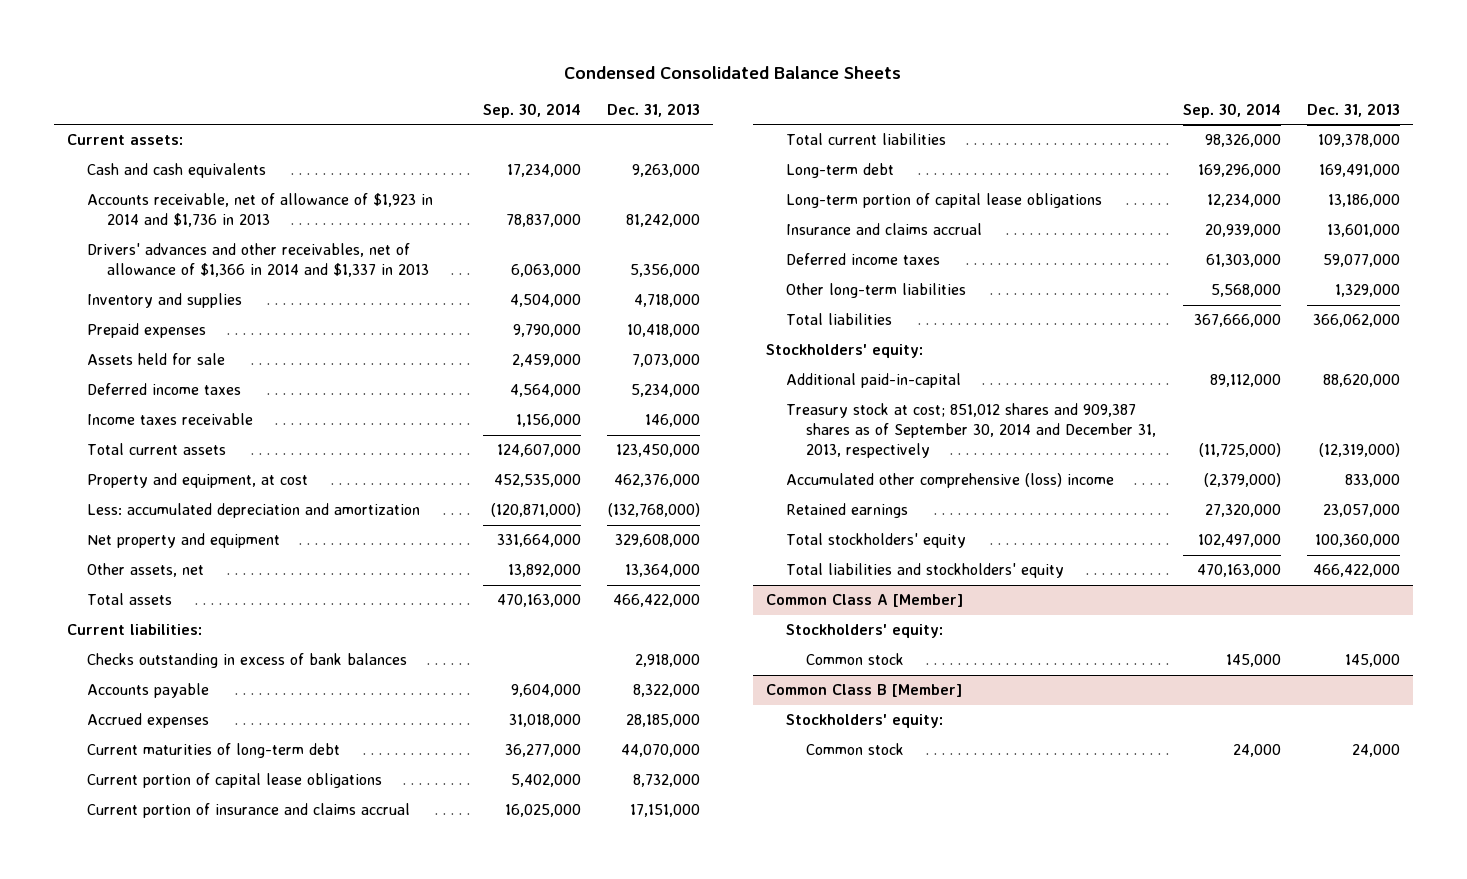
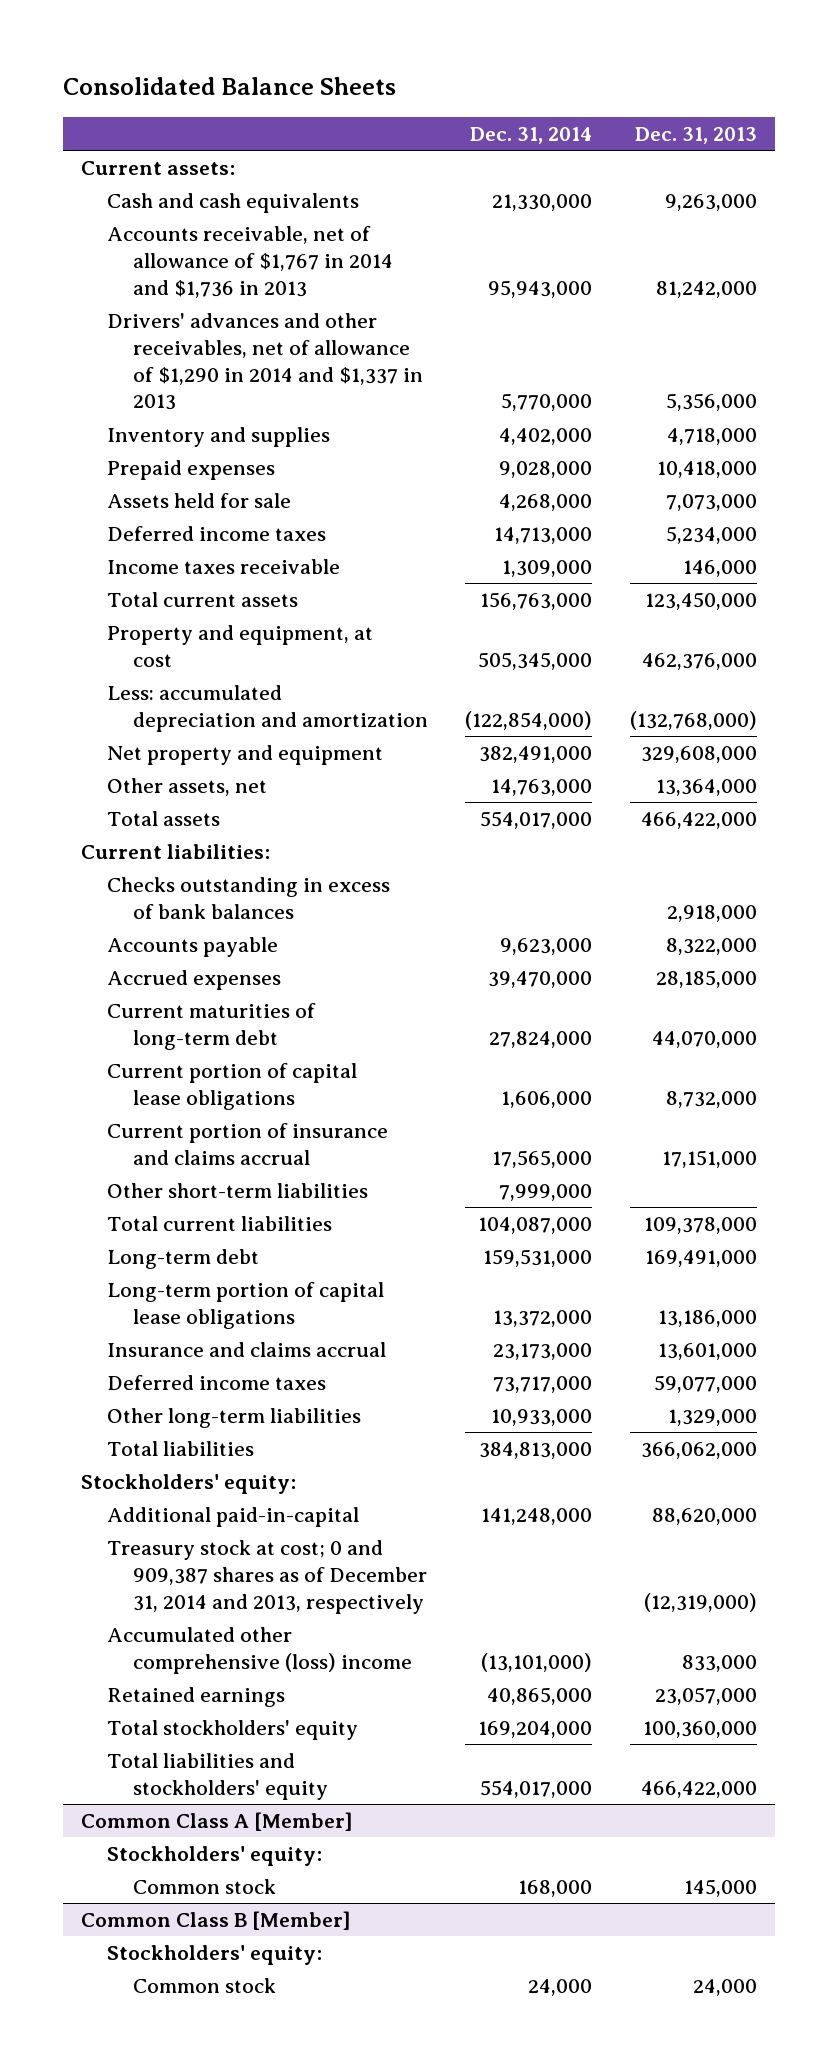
[564,65,902,79] Condensed Consolidated Balance Sheets -> [62,77,396,96] Consolidated Balance Sheets
[482,102,581,118] Sep. 30, 2014 -> none
none -> [470,126,593,144] Dec. 31, 2014
[86,193,433,228] Accounts receivable, net of allowance of $1,923 in 2014 and $1,736 in 2013 -> [107,226,393,298] Accounts receivable, net of allowance of $1,767 in 2014 and $1,736 in 2013
[86,243,429,278] Drivers' advances and other receivables, net of allowance of $1,366 in 2014 and $1,337 in 2013 -> [107,313,423,411] Drivers' advances and other receivables, net of allowance of $1,290 in 2014 and $1,337 in 2013
none -> [107,1183,369,1199] Other short-term liabilities
[786,403,1157,459] Treasury stock at cost; 851,012 shares and 909,387 shares as of September 30, 2014 and December 31, 2013, respectively -> [107,1540,427,1614] Treasury stock at cost; 0 and 909,387 shares as of December 31, 2014 and 2013, respectively

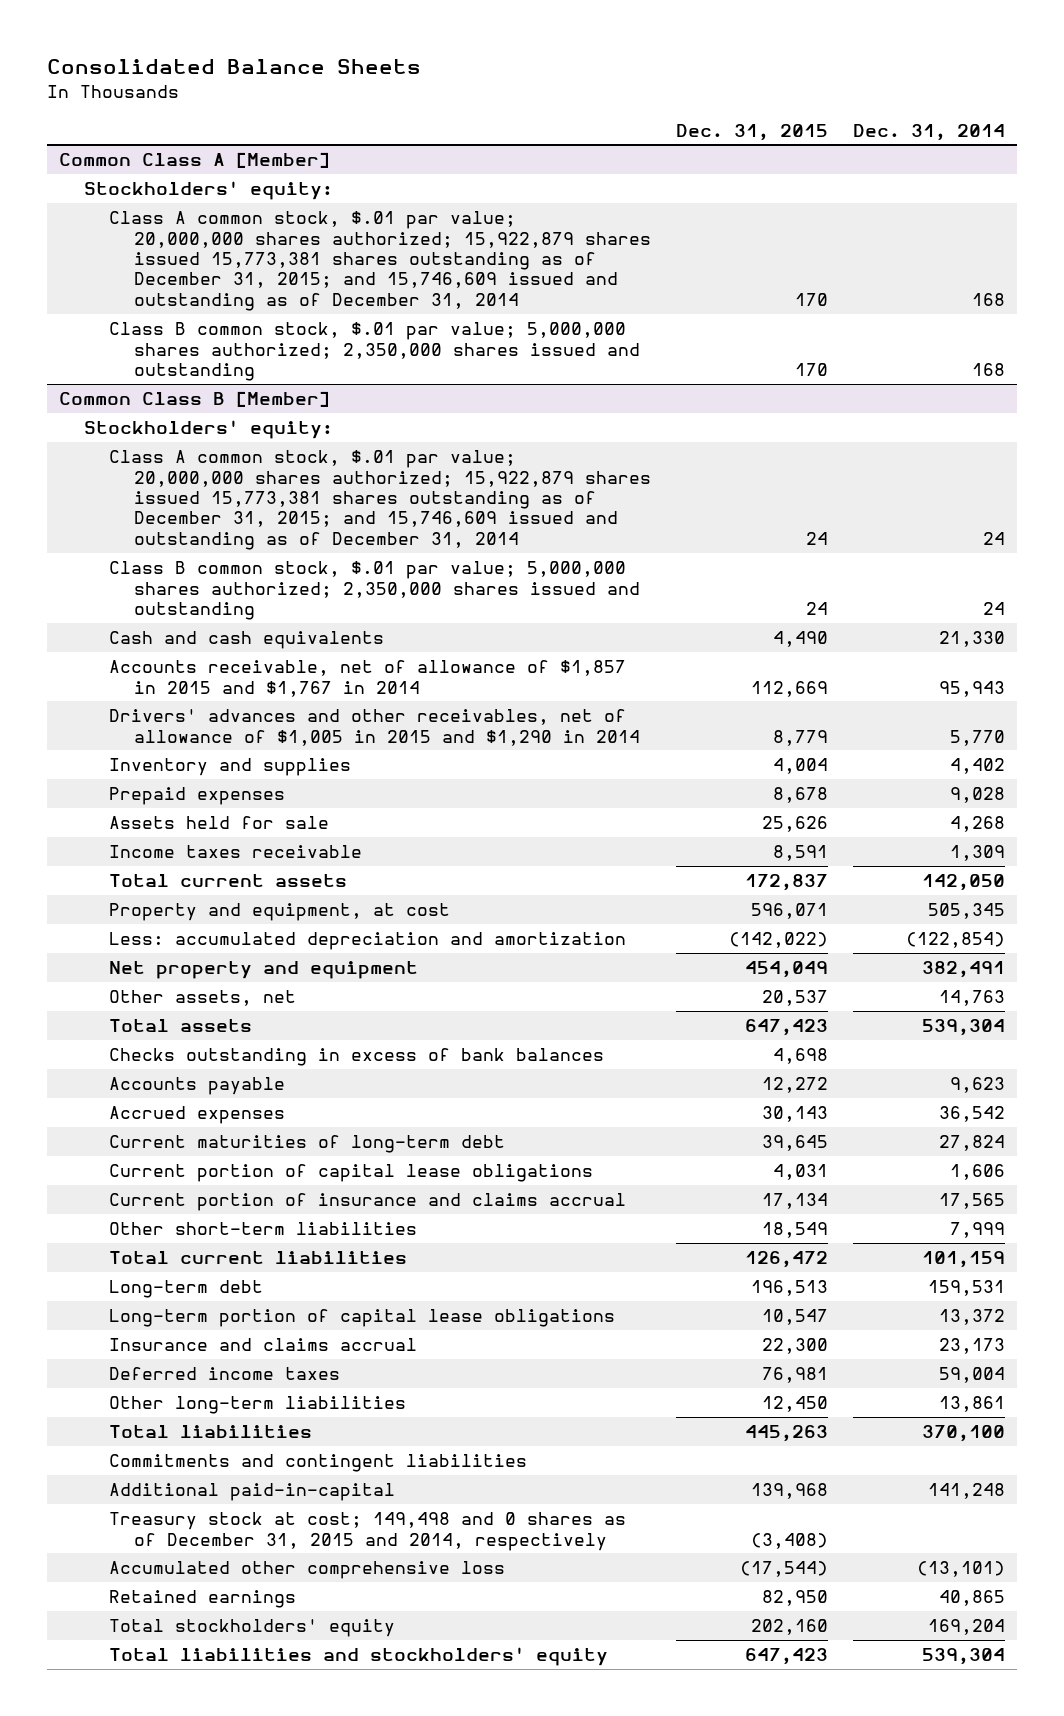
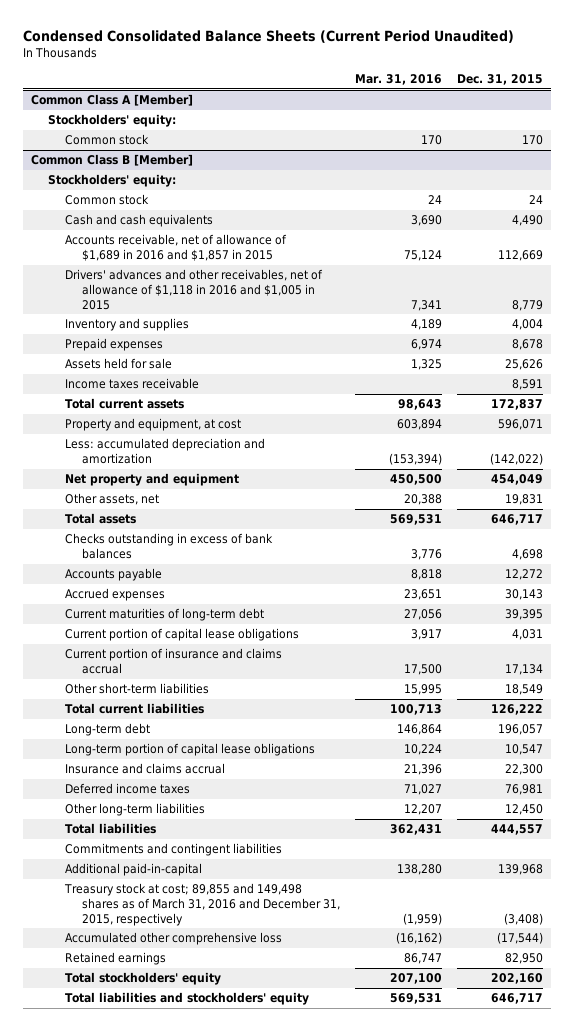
[46,59,421,75] Consolidated Balance Sheets -> [23,30,515,44] Condensed Consolidated Balance Sheets (Current Period Unaudited)
[852,123,1005,141] Dec. 31, 2014 -> none
none -> [354,74,442,86] Mar. 31, 2016
[109,322,641,381] Class B common stock, $.01 par value; 5,000,000 shares authorized; 2,350,000 shares issued and outstanding -> none
[109,211,652,311] Class A common stock, $.01 par value; 20,000,000 shares authorized; 15,922,879 shares issued 15,773,381 shares outstanding as of December 31, 2015; and 15,746,609 issued and outstanding as of December 31, 2014 -> [64,134,149,146] Common stock
[109,561,641,620] Class B common stock, $.01 par value; 5,000,000 shares authorized; 2,350,000 shares issued and outstanding -> none
[109,450,652,550] Class A common stock, $.01 par value; 20,000,000 shares authorized; 15,922,879 shares issued 15,773,381 shares outstanding as of December 31, 2015; and 15,746,609 issued and outstanding as of December 31, 2014 -> [64,194,149,206] Common stock
[109,660,627,697] Accounts receivable, net of allowance of $1,857 in 2015 and $1,767 in 2014 -> [64,234,287,261] Accounts receivable, net of allowance of $1,689 in 2016 and $1,857 in 2015
[109,709,641,746] Drivers' advances and other receivables, net of allowance of $1,005 in 2015 and $1,290 in 2014 -> [64,269,323,310] Drivers' advances and other receivables, net of allowance of $1,118 in 2016 and $1,005 in 2015
[761,990,828,1007] 20,537 -> [505,494,544,506] 19,831
[744,1019,828,1037] 647,423 -> [491,514,544,526] 646,717
[761,1135,828,1152] 39,645 -> [505,609,544,621] 39,395
[744,1251,828,1269] 126,472 -> [491,704,544,716] 126,222
[750,1280,828,1297] 196,513 -> [498,724,544,736] 196,057
[744,1425,828,1443] 445,263 -> [491,824,544,836] 444,557
[109,1512,627,1551] Treasury stock at cost; 149,498 and 0 shares as of December 31, 2015 and 2014, respectively -> [63,883,340,926] Treasury stock at cost; 89,855 and 149,498 shares as of March 31, 2016 and December 31, 2015, respectively
[744,1648,828,1666] 647,423 -> [491,993,544,1005] 646,717

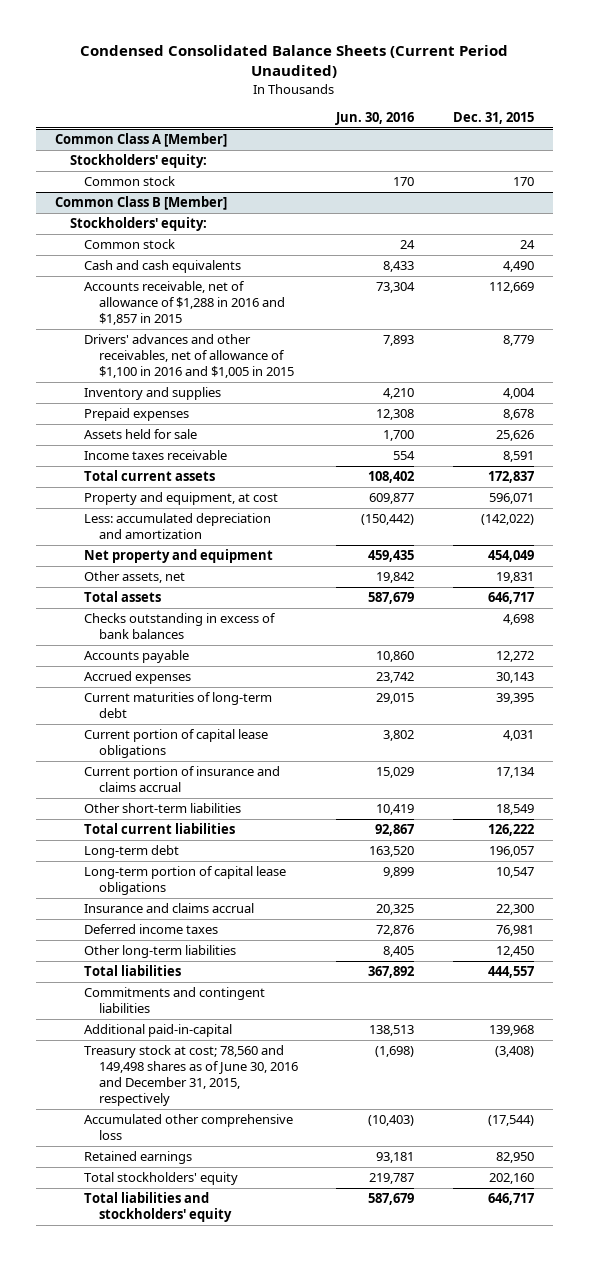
[354,74,442,86] Mar. 31, 2016 -> none
none -> [335,112,415,126] Jun. 30, 2016
[64,234,287,261] Accounts receivable, net of allowance of $1,689 in 2016 and $1,857 in 2015 -> [84,281,285,326] Accounts receivable, net of allowance of $1,288 in 2016 and $1,857 in 2015
[64,269,323,310] Drivers' advances and other receivables, net of allowance of $1,118 in 2016 and $1,005 in 2015 -> [84,334,294,379] Drivers' advances and other receivables, net of allowance of $1,100 in 2016 and $1,005 in 2015
[63,883,340,926] Treasury stock at cost; 89,855 and 149,498 shares as of March 31, 2016 and December 31, 2015, respectively -> [84,1045,298,1107] Treasury stock at cost; 78,560 and 149,498 shares as of June 30, 2016 and December 31, 2015, respectively

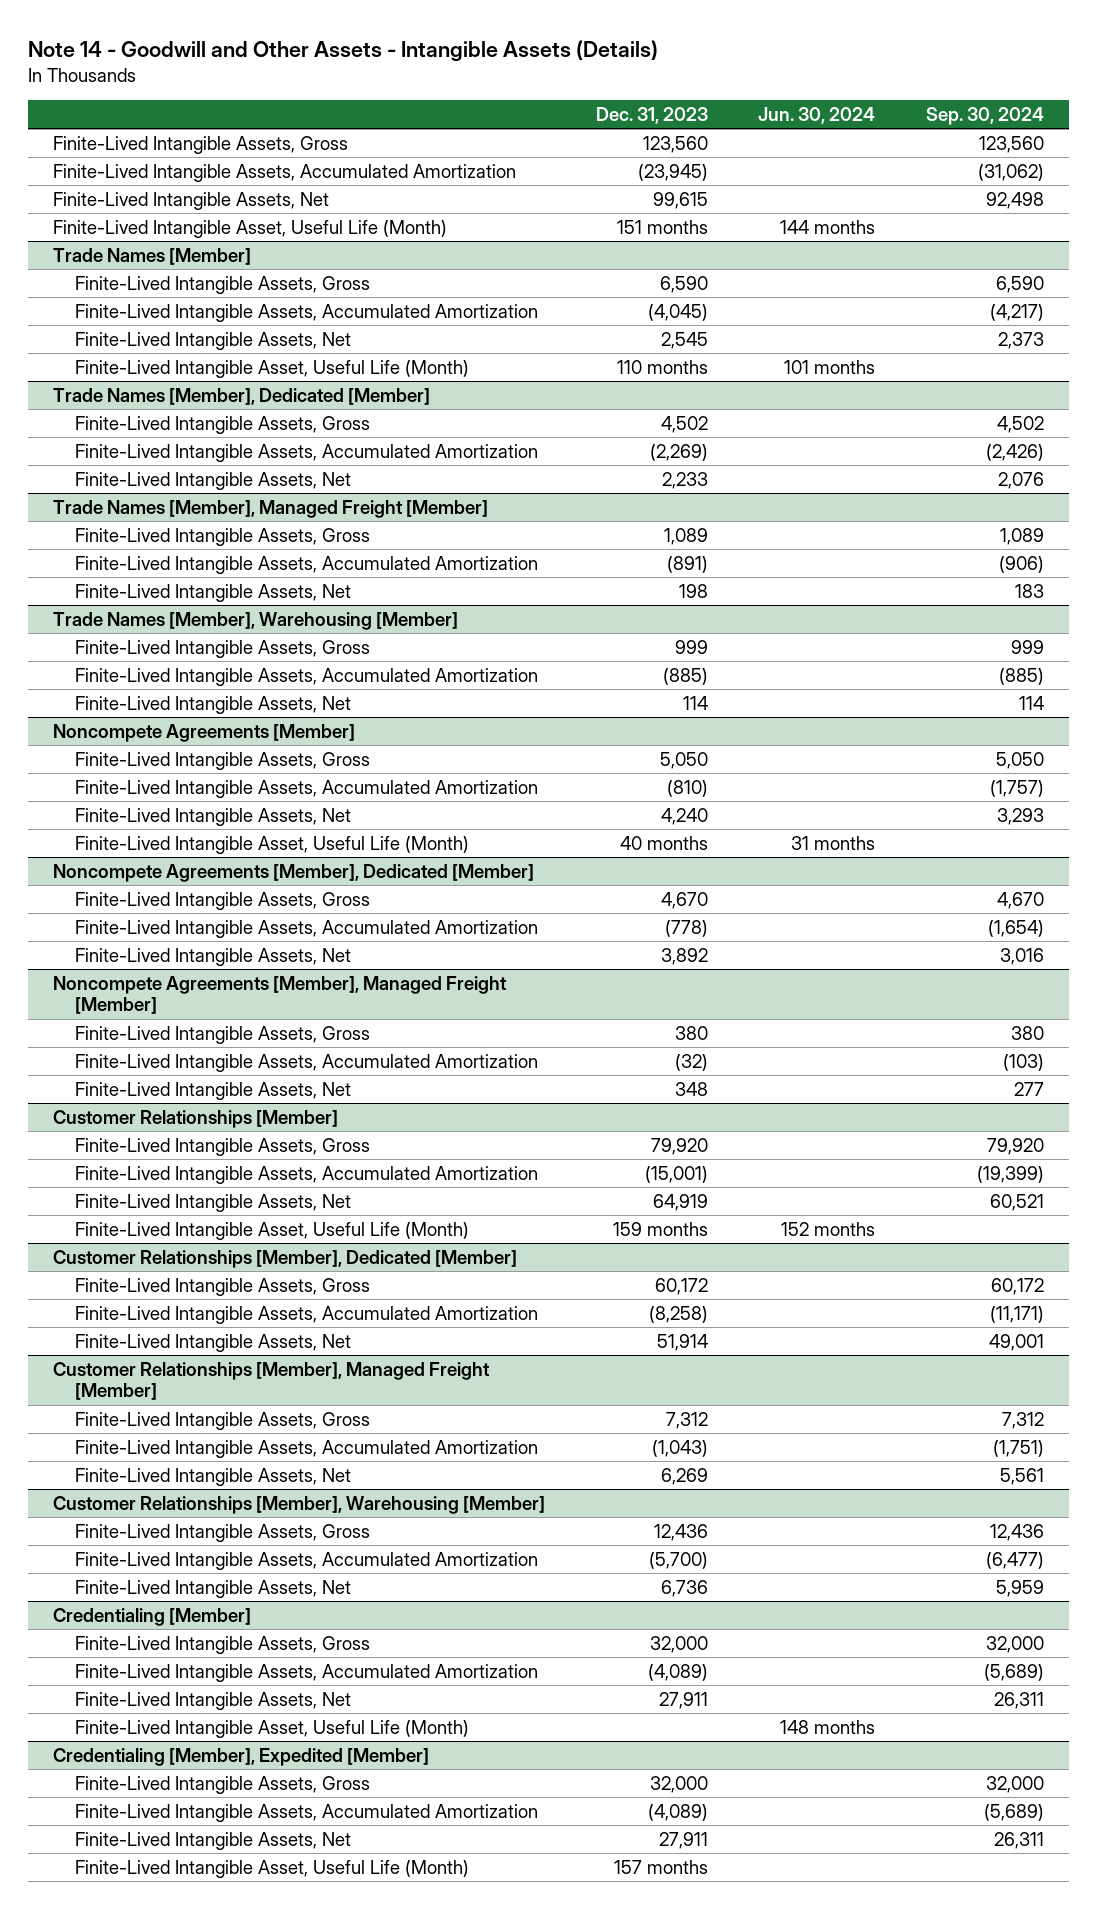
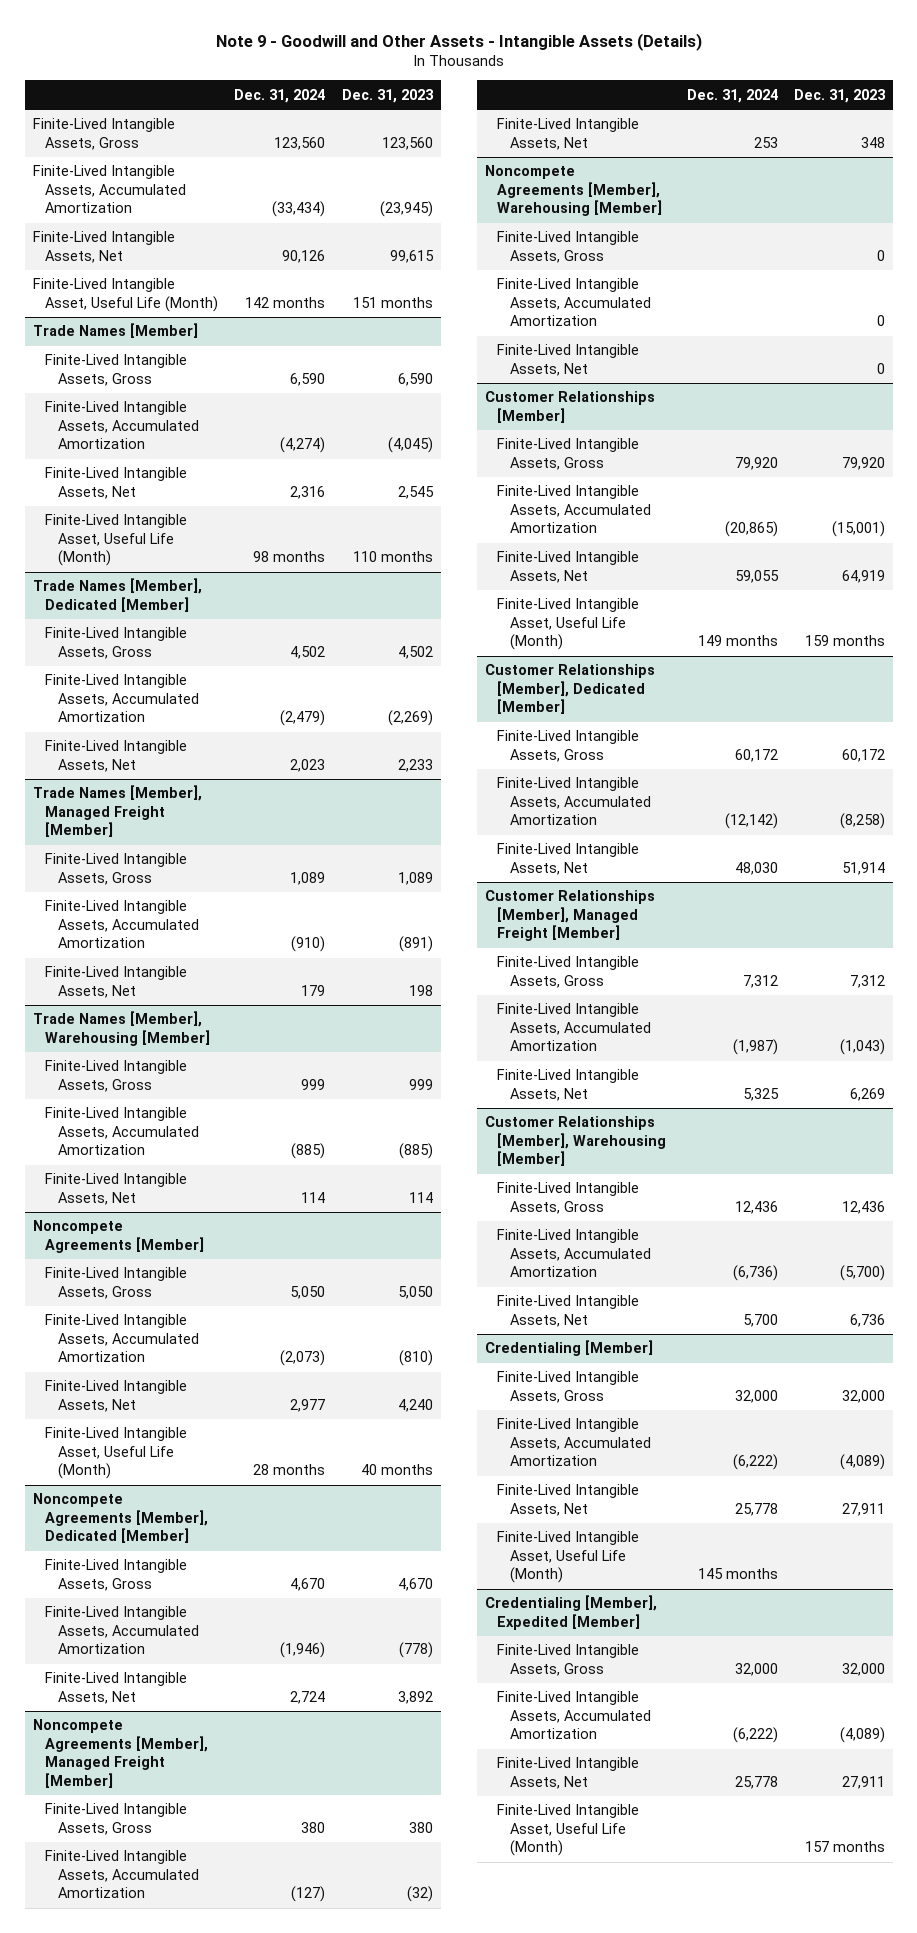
[27,39,658,62] Note 14 - Goodwill and Other Assets - Intangible Assets (Details) -> [215,32,702,51] Note 9 - Goodwill and Other Assets - Intangible Assets (Details)
[758,107,876,125] Jun. 30, 2024 -> none
[926,107,1045,126] Sep. 30, 2024 -> none
none -> [234,88,326,103] Dec. 31, 2024
none -> [484,165,663,217] Noncompete Agreements [Member], Warehousing [Member]
none -> [497,231,640,263] Finite-Lived Intangible Assets, Gross
none -> [497,278,651,327] Finite-Lived Intangible Assets, Accumulated Amortization
none -> [497,344,640,376] Finite-Lived Intangible Assets, Net

